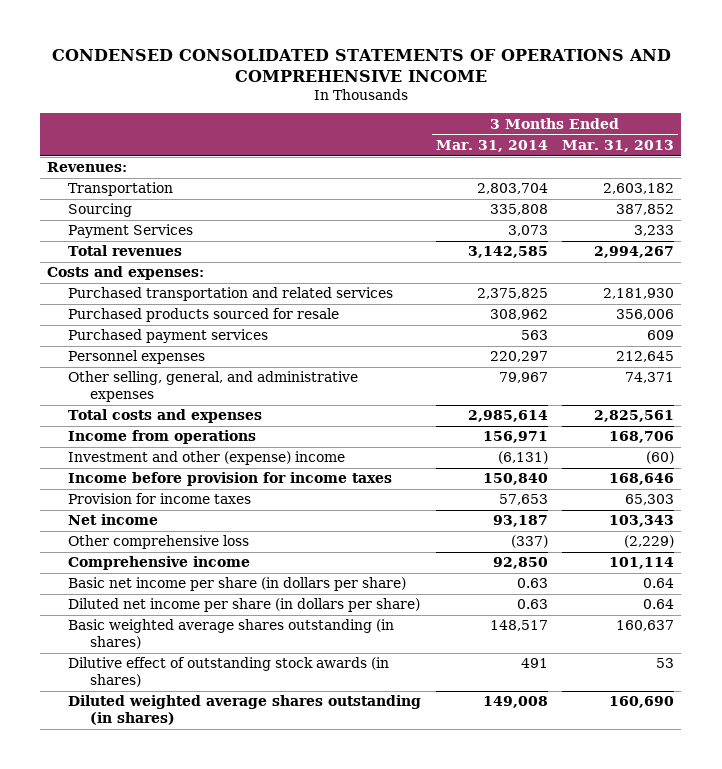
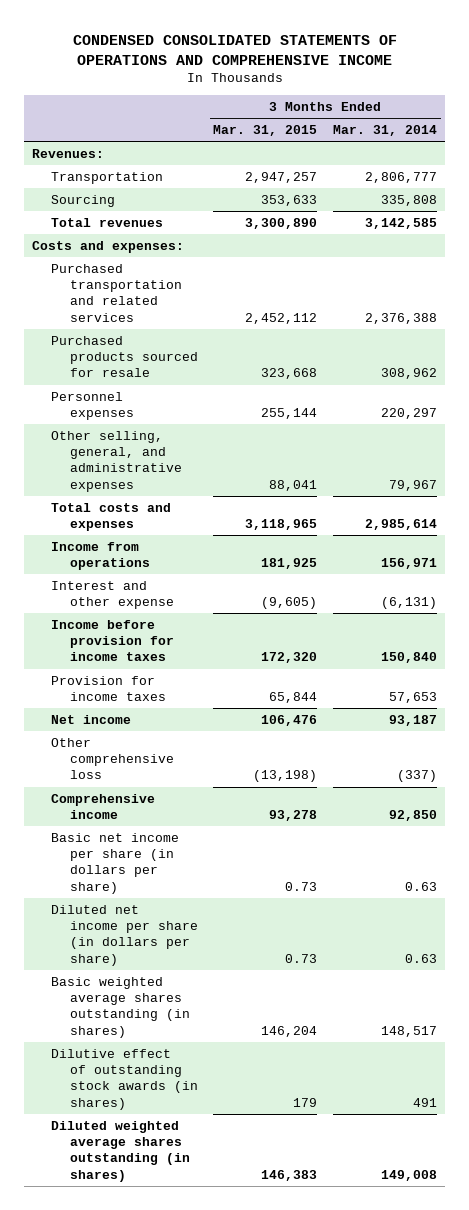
[562,140,675,153] Mar. 31, 2013 -> none
none -> [213,124,318,136] Mar. 31, 2015
[476,183,548,195] 2,803,704 -> [364,171,437,183] 2,806,777
[68,224,194,239] Payment Services -> none
[476,288,548,300] 2,375,825 -> [364,312,437,324] 2,376,388
[68,329,269,344] Purchased payment services -> none
[68,451,346,466] Investment and other (expense) income -> [51,580,175,610] Interest and other expense

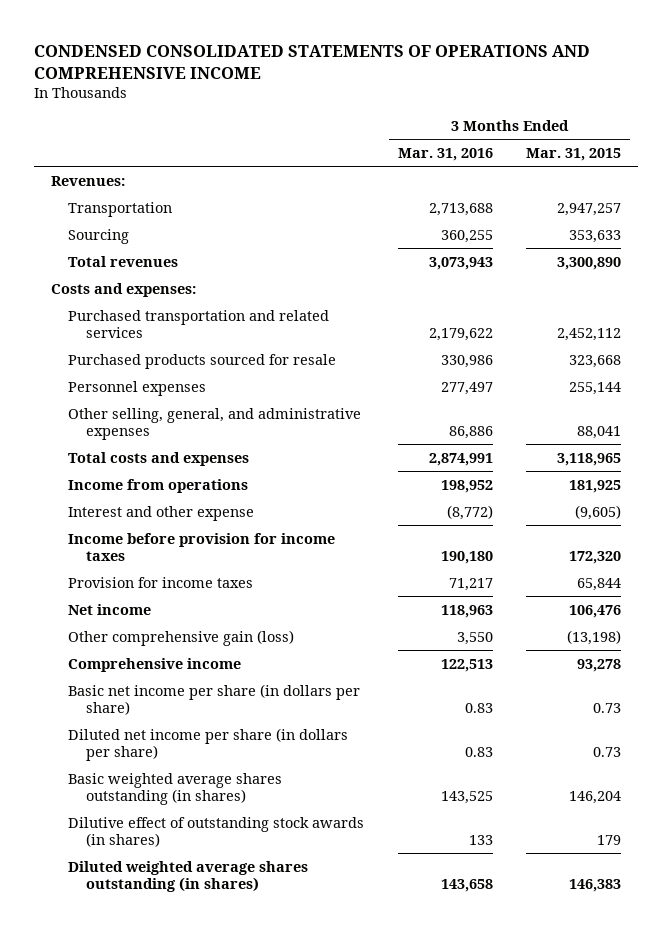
[332,124,437,136] Mar. 31, 2014 -> none
none -> [397,148,493,162] Mar. 31, 2016
[51,737,175,780] Other comprehensive loss -> [68,629,295,646] Other comprehensive gain (loss)

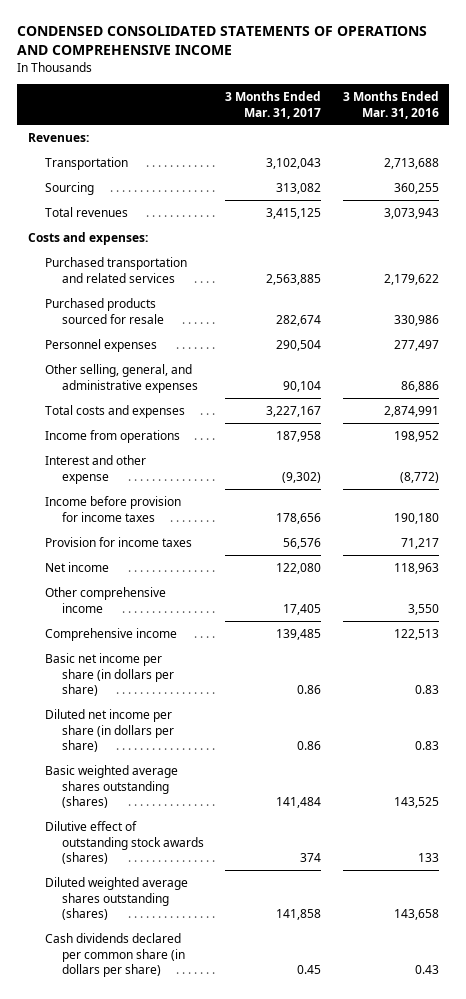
[526,148,622,162] Mar. 31, 2015 -> none
none -> [225,90,322,119] 3 Months Ended Mar. 31, 2017
[68,629,295,646] Other comprehensive gain (loss) -> [45,586,167,613] Other comprehensive income
[68,772,283,806] Basic weighted average shares outstanding (in shares) -> [45,764,179,809] Basic weighted average shares outstanding (shares)
[68,816,365,848] Dilutive effect of outstanding stock awards (in shares) -> [45,820,205,865] Dilutive effect of outstanding stock awards (shares)
[68,860,309,893] Diluted weighted average shares outstanding (in shares) -> [45,876,189,921] Diluted weighted average shares outstanding (shares)
none -> [45,932,186,978] Cash dividends declared per common share (in dollars per share)

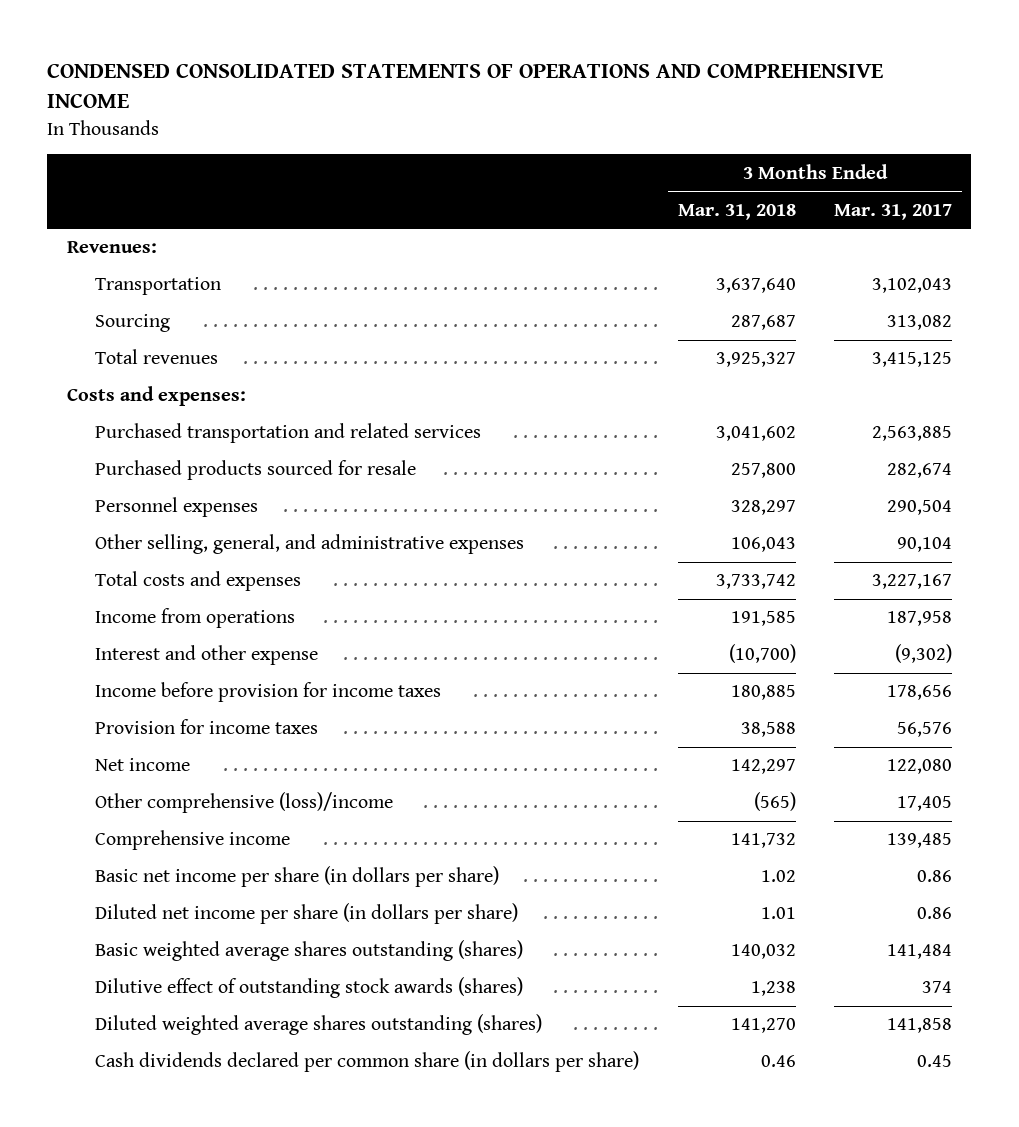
[342,90,439,119] 3 Months Ended Mar. 31, 2016 -> none
none -> [677,203,796,220] Mar. 31, 2018
[45,586,167,613] Other comprehensive income -> [95,792,394,814] Other comprehensive (loss)/income

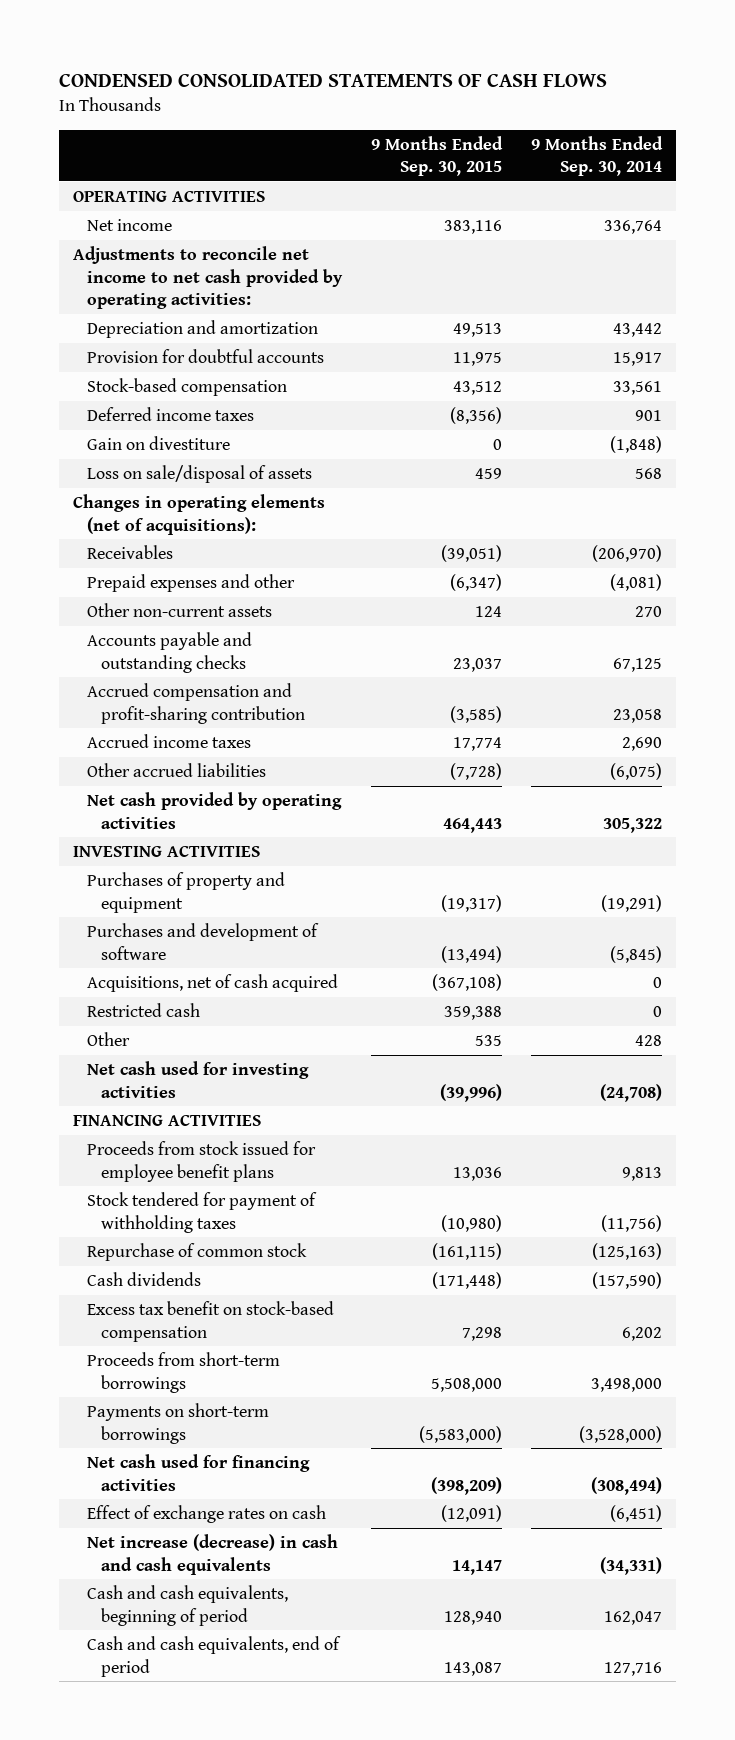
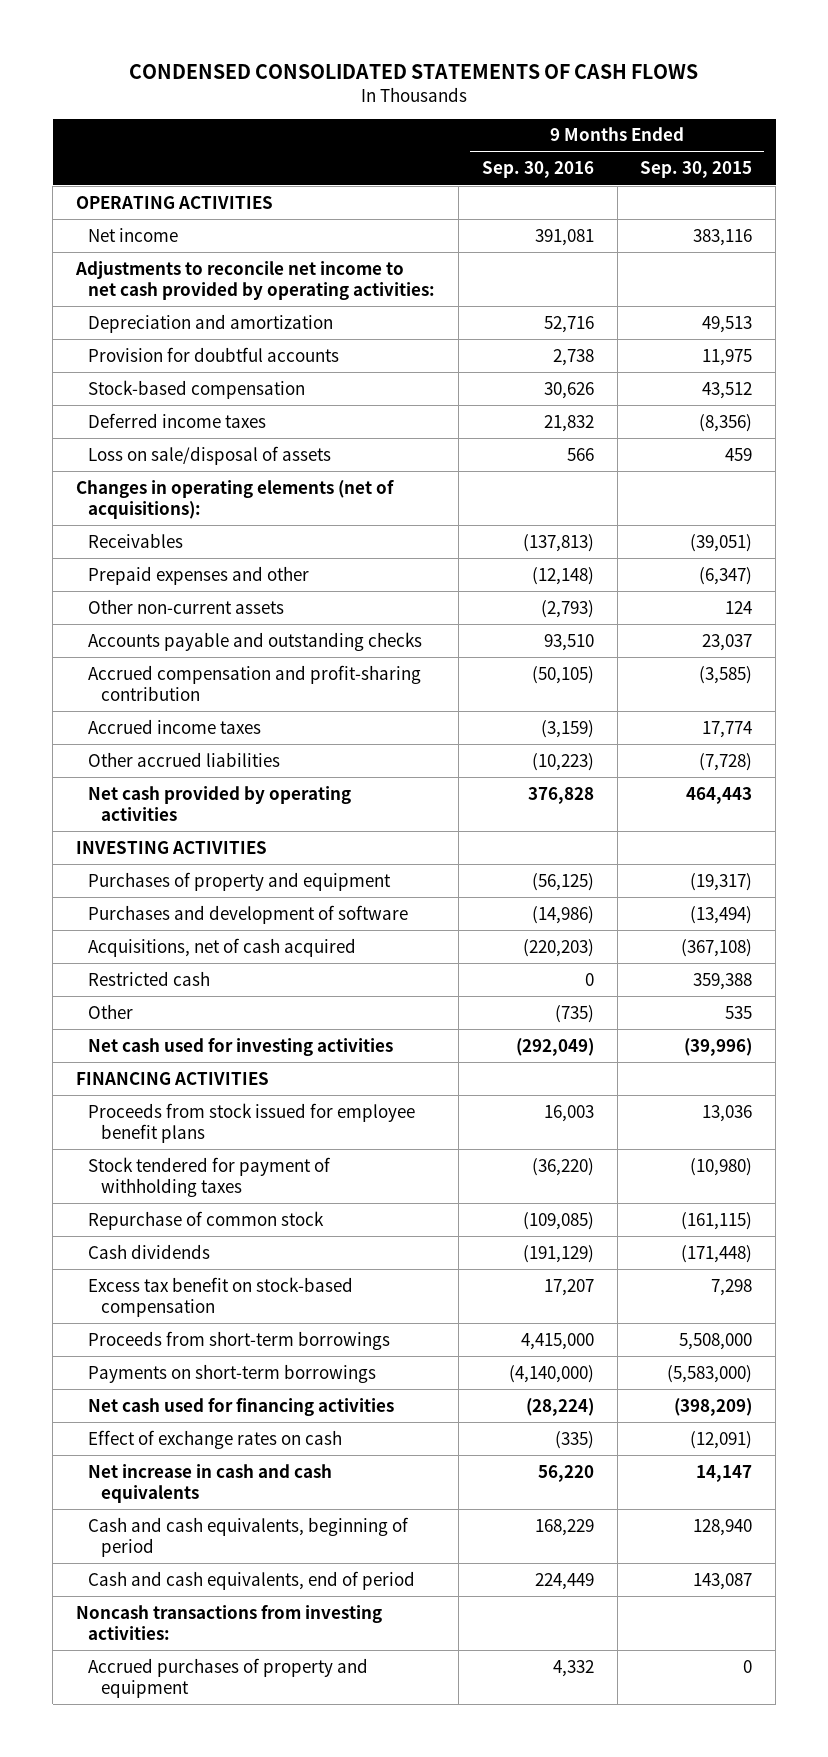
[530,135,663,177] 9 Months Ended Sep. 30, 2014 -> none
none -> [481,161,594,179] Sep. 30, 2016
[87,435,231,450] Gain on divestiture -> none
[87,1533,339,1575] Net increase (decrease) in cash and cash equivalents -> [88,1463,333,1503] Net increase in cash and cash equivalents
none -> [75,1604,382,1640] Noncash transactions from investing activities:
none -> [88,1657,369,1698] Accrued purchases of property and equipment

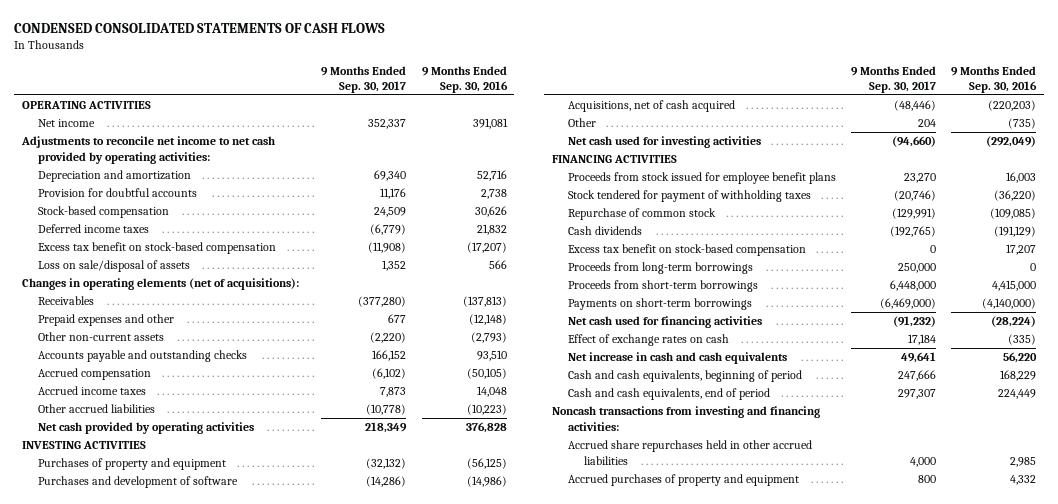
[640,161,753,179] Sep. 30, 2015 -> none
none -> [321,65,407,93] 9 Months Ended Sep. 30, 2017
none -> [37,242,276,255] Excess tax benefit on stock-based compensation
[88,664,422,701] Accrued compensation and profit-sharing contribution -> [37,368,151,381] Accrued compensation
[540,719,594,738] (3,159) -> [476,386,507,398] 14,048
[88,970,211,986] Restricted cash -> none
none -> [567,262,753,275] Proceeds from long-term borrowings
[75,1604,382,1640] Noncash transactions from investing activities: -> [551,406,820,431] Noncash transactions from investing and financing activities:
none -> [567,440,812,465] Accrued share repurchases held in other accrued liabilities

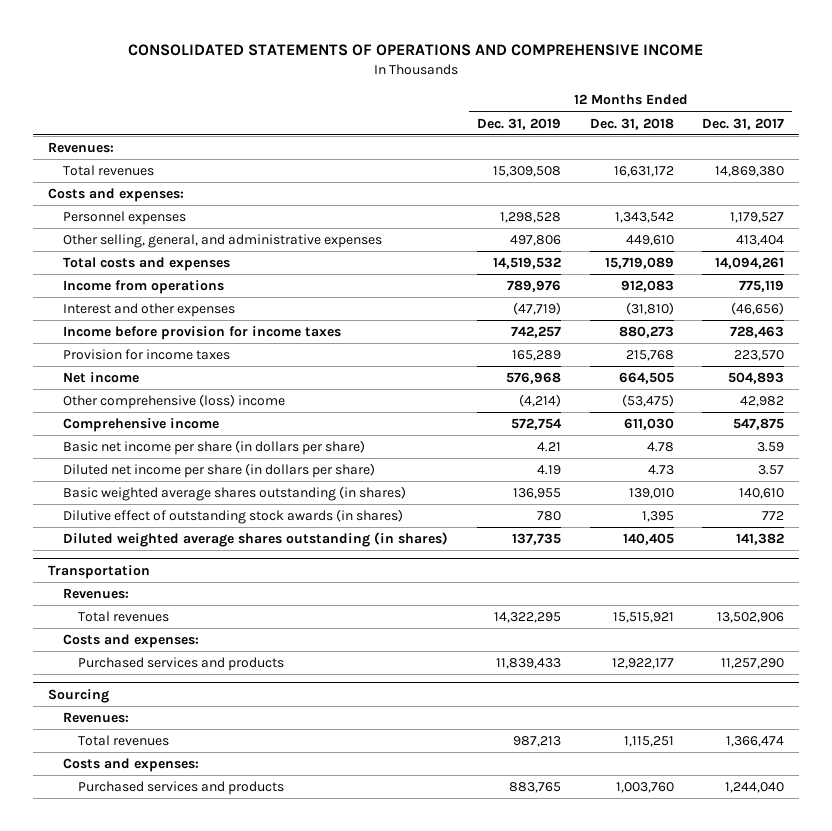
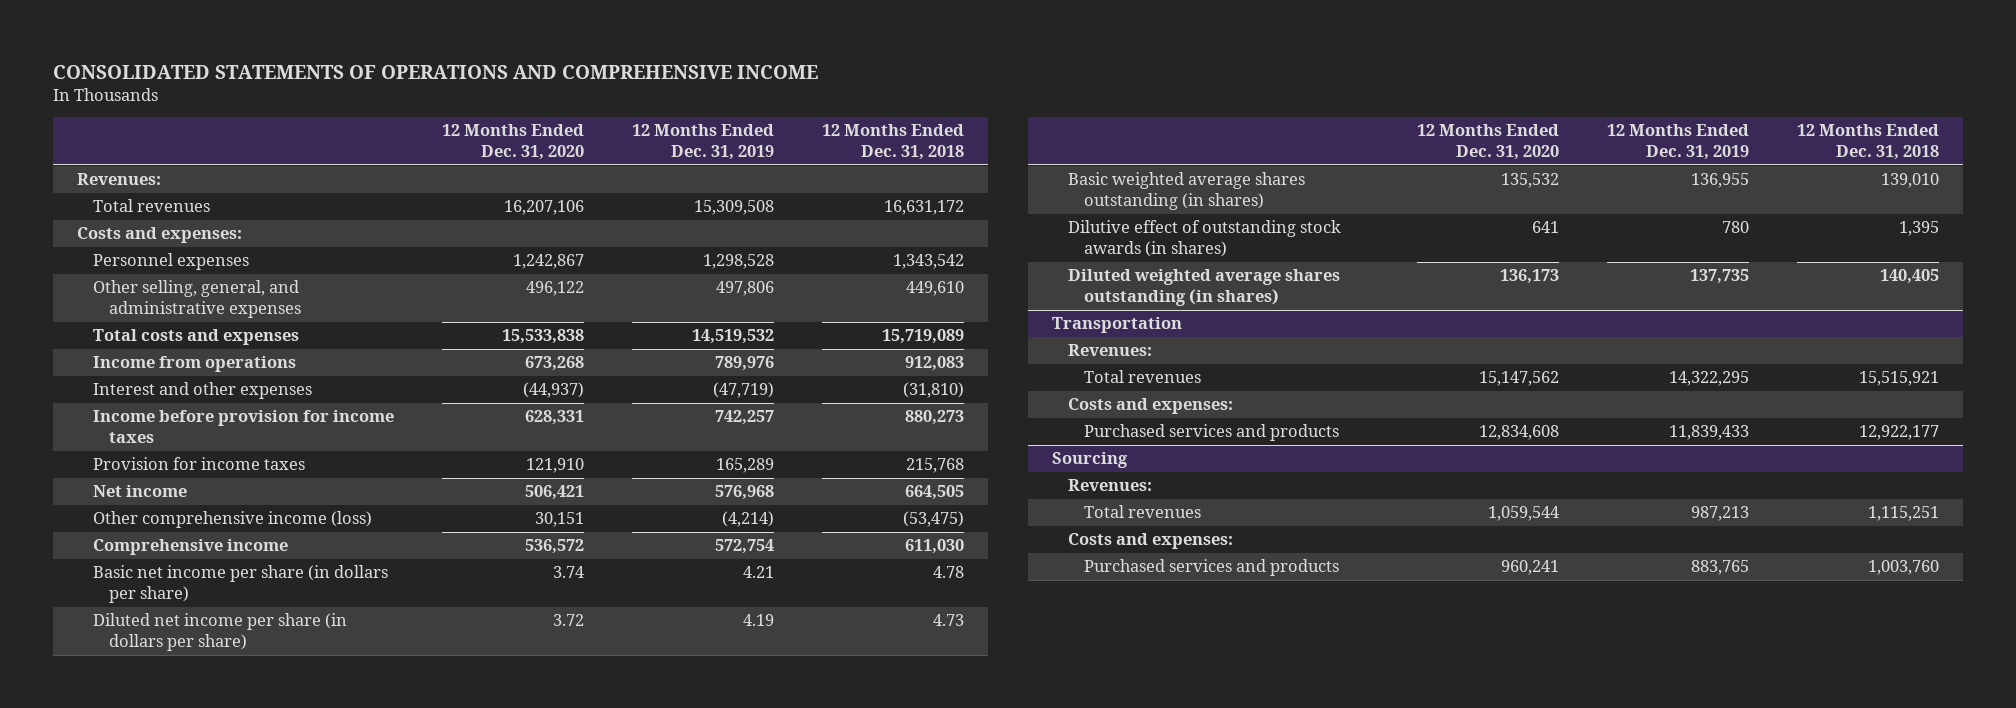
[702,117,785,130] Dec. 31, 2017 -> none
none -> [441,124,584,161] 12 Months Ended Dec. 31, 2020
[62,394,285,410] Other comprehensive (loss) income -> [93,511,373,529] Other comprehensive income (loss)

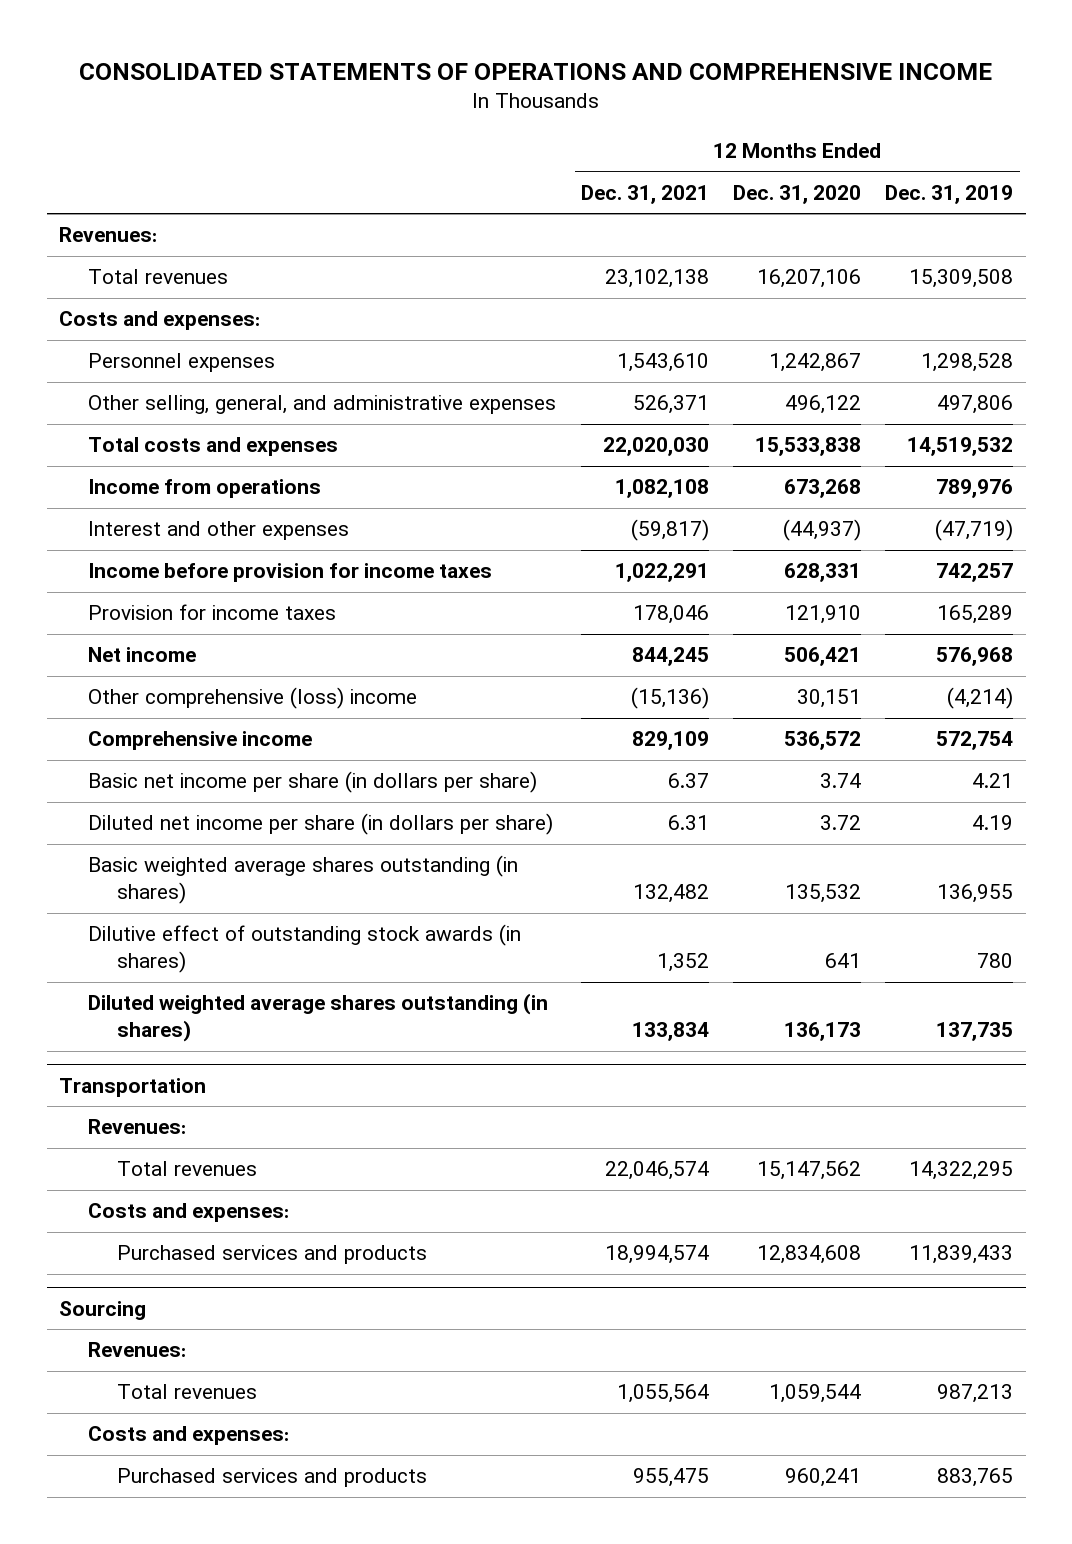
[821,124,964,161] 12 Months Ended Dec. 31, 2018 -> none
none -> [580,184,709,204] Dec. 31, 2021
[93,511,373,529] Other comprehensive income (loss) -> [88,687,418,710] Other comprehensive (loss) income

